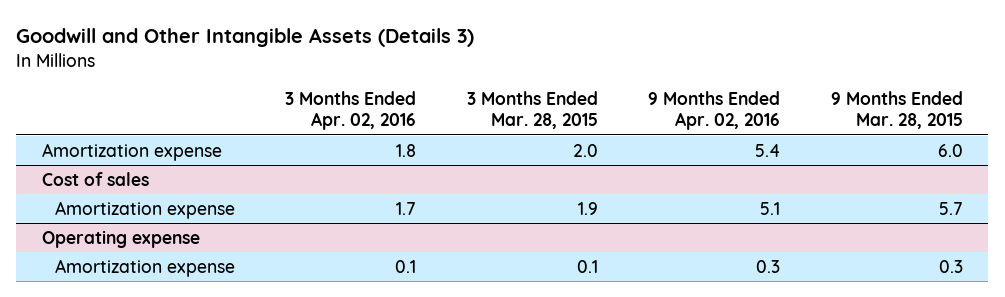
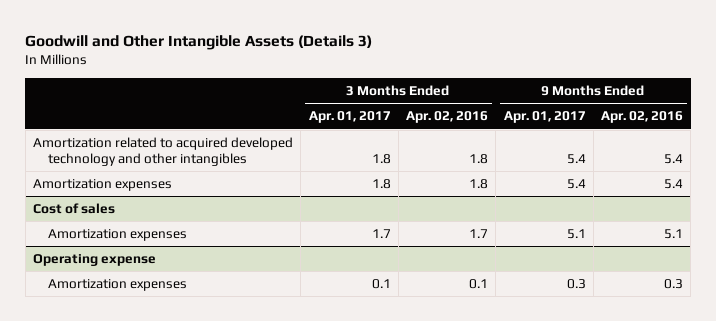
[466,90,598,130] 3 Months Ended Mar. 28, 2015 -> none
[831,90,964,130] 9 Months Ended Mar. 28, 2015 -> none
none -> [308,111,391,124] Apr. 01, 2017
none -> [503,111,586,124] Apr. 01, 2017
none -> [33,137,294,166] Amortization related to acquired developed technology and other intangibles
[41,142,222,161] Amortization expense -> [33,179,173,192] Amortization expenses
[54,200,235,219] Amortization expense -> [47,229,187,242] Amortization expenses
[54,258,235,277] Amortization expense -> [47,279,187,292] Amortization expenses

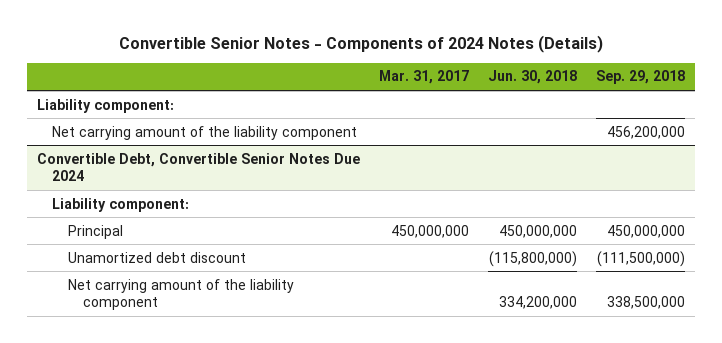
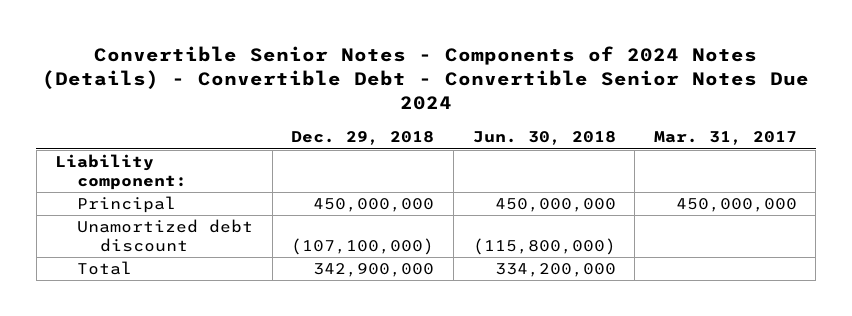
[118,34,603,53] Convertible Senior Notes - Components of 2024 Notes (Details) -> [41,45,809,111] Convertible Senior Notes - Components of 2024 Notes (Details) - Convertible Debt - Convertible Senior Notes Due 2024
[596,70,686,85] Sep. 29, 2018 -> none
none -> [291,131,435,146] Dec. 29, 2018
[52,125,358,140] Net carrying amount of the liability component -> none
[36,152,360,182] Convertible Debt, Convertible Senior Notes Due 2024 -> none
[52,197,190,212] Liability component: -> none
[67,278,294,311] Net carrying amount of the liability component -> [77,261,133,276] Total

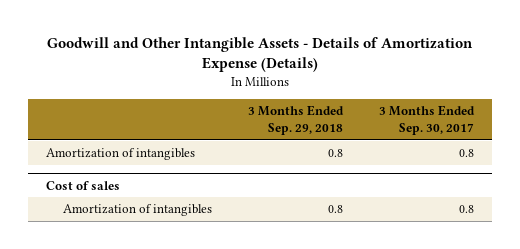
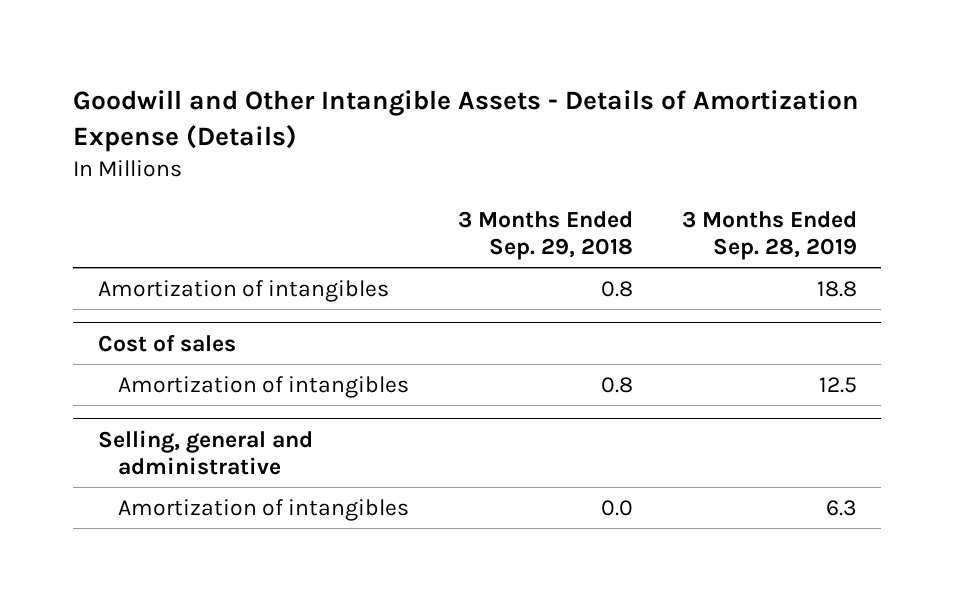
[378,105,475,136] 3 Months Ended Sep. 30, 2017 -> none
none -> [682,210,858,260] 3 Months Ended Sep. 28, 2019
none -> [97,429,313,476] Selling, general and administrative
none -> [118,498,410,521] Amortization of intangibles

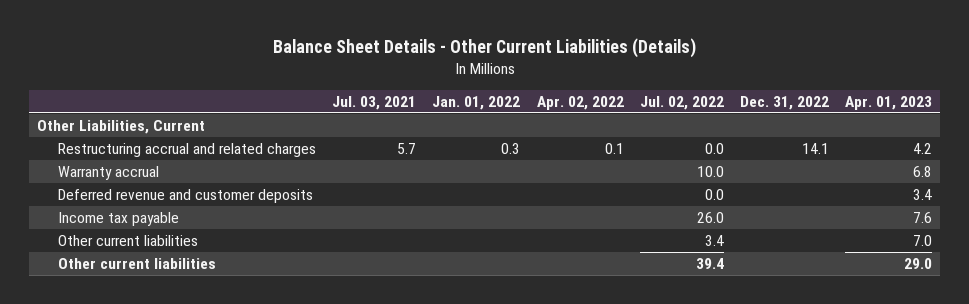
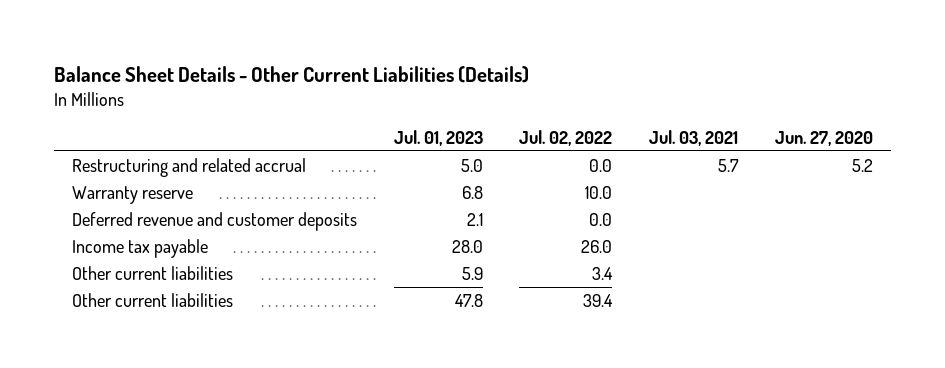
[432,95,521,110] Jan. 01, 2022 -> none
[536,95,624,110] Apr. 02, 2022 -> none
[739,95,829,110] Dec. 31, 2022 -> none
[844,95,932,110] Apr. 01, 2023 -> none
none -> [393,129,483,146] Jul. 01, 2023
none -> [774,130,873,146] Jun. 27, 2020
[37,120,206,135] Other Liabilities, Current -> none
[58,143,317,158] Restructuring accrual and related charges -> [72,158,307,178] Restructuring and related accrual
[58,166,160,181] Warranty accrual -> [72,186,194,205] Warranty reserve

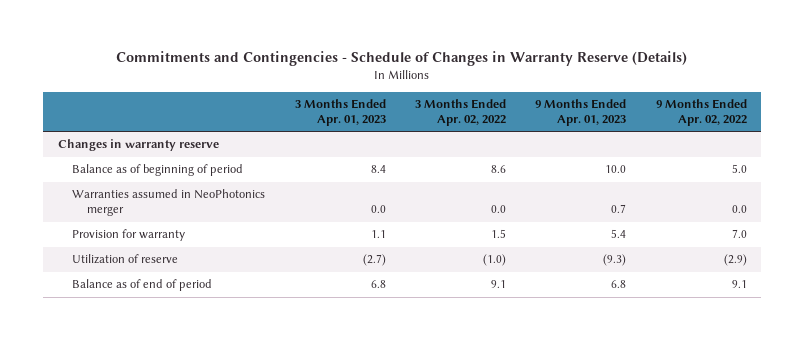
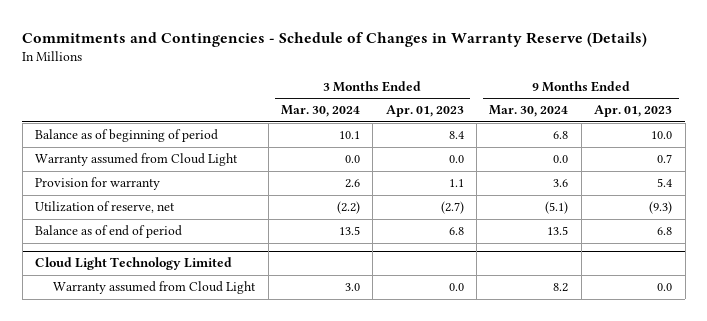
[415,98,507,126] 3 Months Ended Apr. 02, 2022 -> none
[655,98,747,126] 9 Months Ended Apr. 02, 2022 -> none
none -> [281,105,361,118] Mar. 30, 2024
none -> [489,105,569,118] Mar. 30, 2024
[57,139,219,152] Changes in warranty reserve -> none
[72,189,266,217] Warranties assumed in NeoPhotonics merger -> [35,153,239,167] Warranty assumed from Cloud Light
[72,254,179,265] Utilization of reserve -> [35,201,176,214] Utilization of reserve, net
none -> [35,257,233,271] Cloud Light Technology Limited
none -> [53,281,257,295] Warranty assumed from Cloud Light

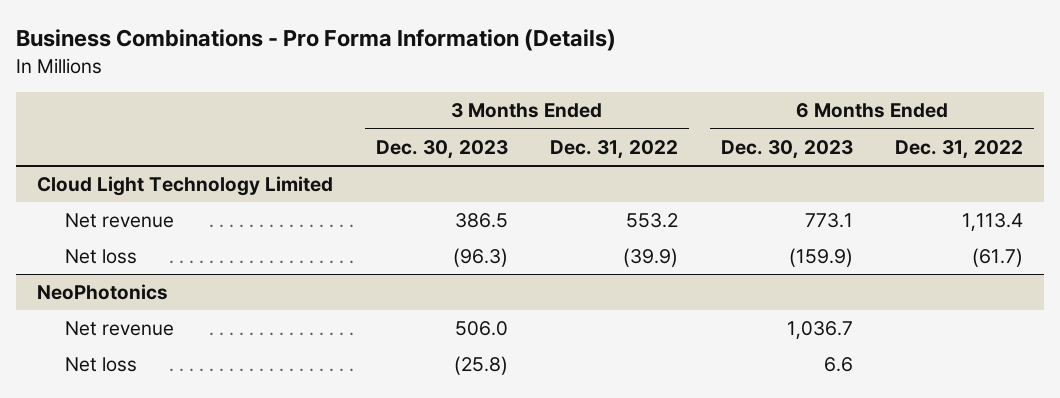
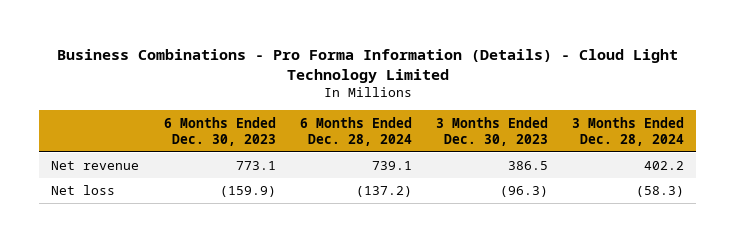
[16,29,617,52] Business Combinations - Pro Forma Information (Details) -> [56,48,678,83] Business Combinations - Pro Forma Information (Details) - Cloud Light Technology Limited
[550,139,679,159] Dec. 31, 2022 -> none
[894,139,1023,159] Dec. 31, 2022 -> none
none -> [299,116,412,146] 6 Months Ended Dec. 28, 2024
none -> [571,116,684,146] 3 Months Ended Dec. 28, 2024
[37,176,334,197] Cloud Light Technology Limited -> none
[37,284,169,301] NeoPhotonics -> none
[64,321,174,337] Net revenue -> none
[64,357,137,373] Net loss -> none

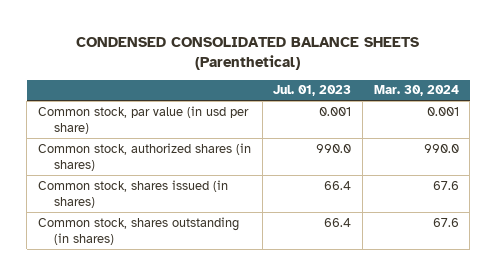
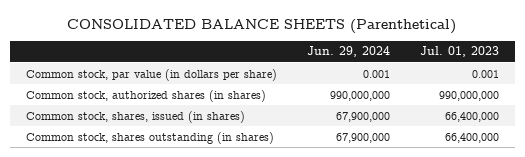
[76,36,420,71] CONDENSED CONSOLIDATED BALANCE SHEETS (Parenthetical) -> [67,18,457,34] CONSOLIDATED BALANCE SHEETS (Parenthetical)
[373,85,459,97] Mar. 30, 2024 -> none
none -> [306,46,390,58] Jun. 29, 2024
[38,105,250,134] Common stock, par value (in usd per share) -> [25,68,277,81] Common stock, par value (in dollars per share)
[316,143,352,153] 990.0 -> [439,90,500,101] 990,000,000
[38,179,229,208] Common stock, shares issued (in shares) -> [25,110,245,123] Common stock, shares, issued (in shares)
[324,180,352,190] 66.4 -> [445,111,500,122] 66,400,000
[324,217,352,227] 66.4 -> [445,132,500,143] 66,400,000

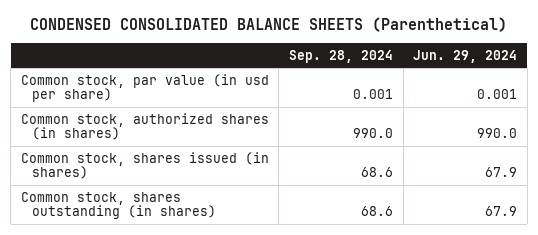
[67,18,457,34] CONSOLIDATED BALANCE SHEETS (Parenthetical) -> [29,17,507,33] CONDENSED CONSOLIDATED BALANCE SHEETS (Parenthetical)
[420,46,500,58] Jul. 01, 2023 -> none
none -> [288,49,393,63] Sep. 28, 2024
[25,68,277,81] Common stock, par value (in dollars per share) -> [20,73,269,103] Common stock, par value (in usd per share)
[329,90,390,101] 990,000,000 -> [477,128,518,139] 990.0
[25,110,245,123] Common stock, shares, issued (in shares) -> [20,151,269,180] Common stock, shares issued (in shares)
[335,111,390,122] 67,900,000 -> [485,167,518,178] 67.9
[335,132,390,143] 67,900,000 -> [485,206,518,217] 67.9

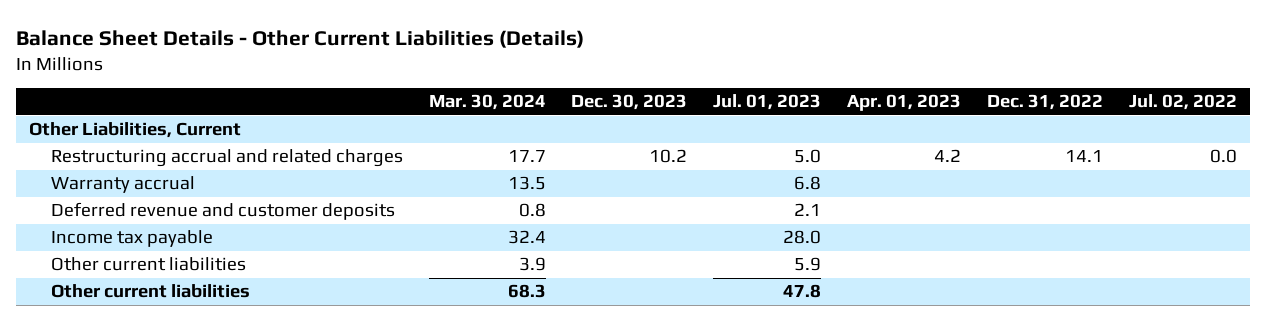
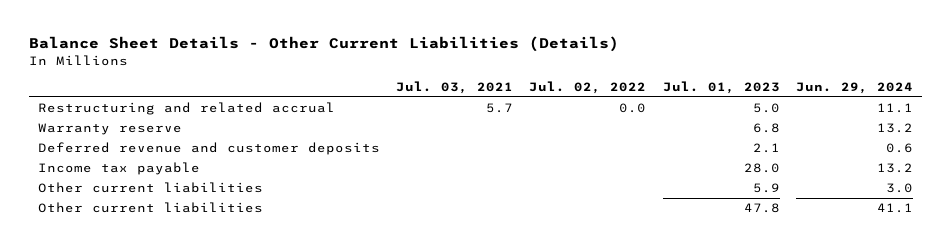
[428,94,546,111] Mar. 30, 2024 -> none
[571,94,688,111] Dec. 30, 2023 -> none
[847,94,962,112] Apr. 01, 2023 -> none
[986,94,1103,111] Dec. 31, 2022 -> none
none -> [395,81,513,95] Jul. 03, 2021
none -> [796,82,914,95] Jun. 29, 2024
[29,122,242,139] Other Liabilities, Current -> none
[50,149,403,168] Restructuring accrual and related charges -> [37,102,335,116] Restructuring and related accrual
[50,176,195,194] Warranty accrual -> [37,123,182,136] Warranty reserve

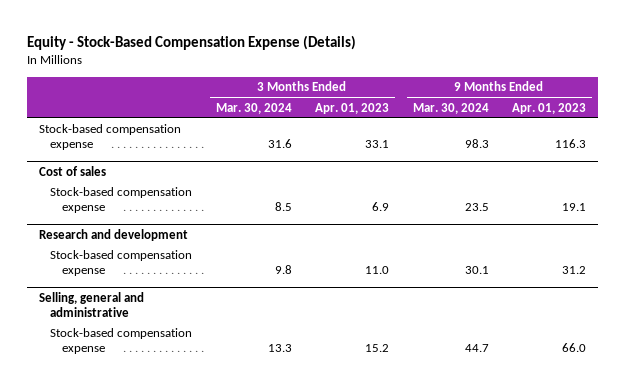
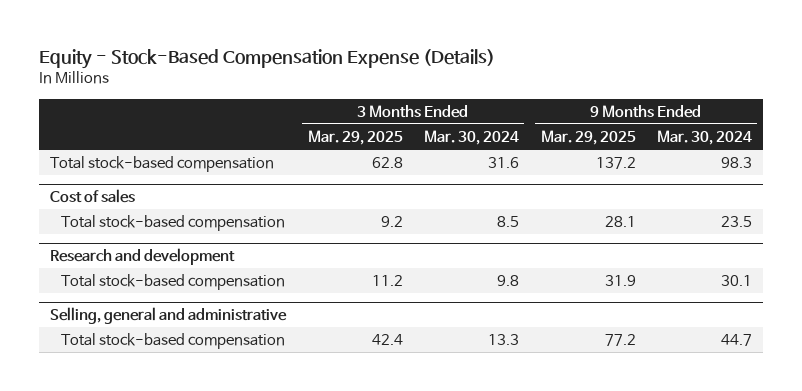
[315,102,390,114] Apr. 01, 2023 -> none
[512,102,587,114] Apr. 01, 2023 -> none
none -> [307,129,403,145] Mar. 29, 2025
none -> [540,129,636,145] Mar. 29, 2025
[38,124,181,151] Stock-based compensation expense -> [50,156,275,173] Total stock-based compensation
[50,187,193,214] Stock-based compensation expense -> [61,215,286,232] Total stock-based compensation
[50,250,193,277] Stock-based compensation expense -> [61,274,286,291] Total stock-based compensation
[50,328,193,355] Stock-based compensation expense -> [61,333,286,350] Total stock-based compensation

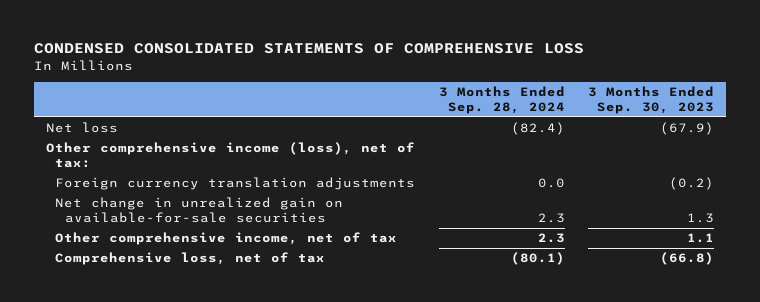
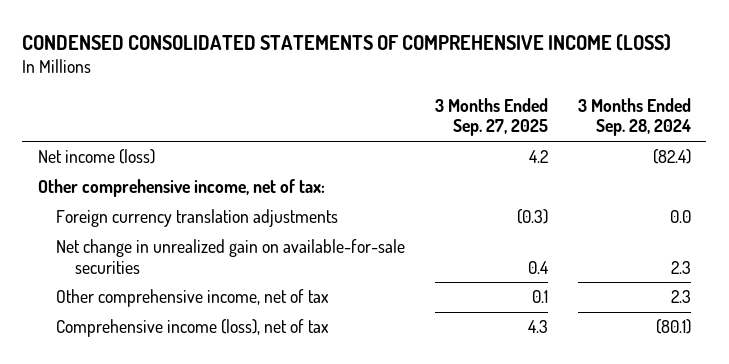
[34,43,585,55] CONDENSED CONSOLIDATED STATEMENTS OF COMPREHENSIVE LOSS -> [22,33,672,51] CONDENSED CONSOLIDATED STATEMENTS OF COMPREHENSIVE INCOME (LOSS)
[588,85,715,115] 3 Months Ended Sep. 30, 2023 -> none
none -> [435,98,549,137] 3 Months Ended Sep. 27, 2025
[46,122,119,134] Net loss -> [37,149,155,165] Net income (loss)
[46,142,416,169] Other comprehensive income (loss), net of tax: -> [37,179,325,198] Other comprehensive income, net of tax:
[55,252,326,266] Comprehensive loss, net of tax -> [56,319,330,338] Comprehensive income (loss), net of tax

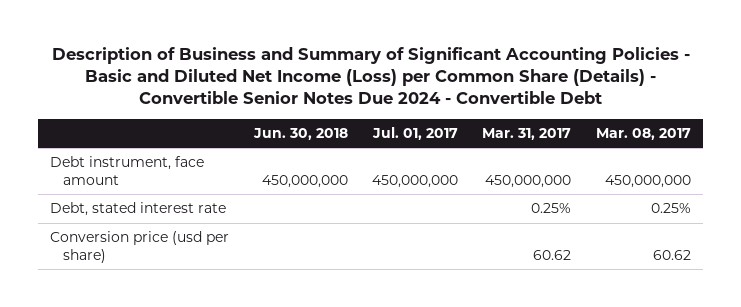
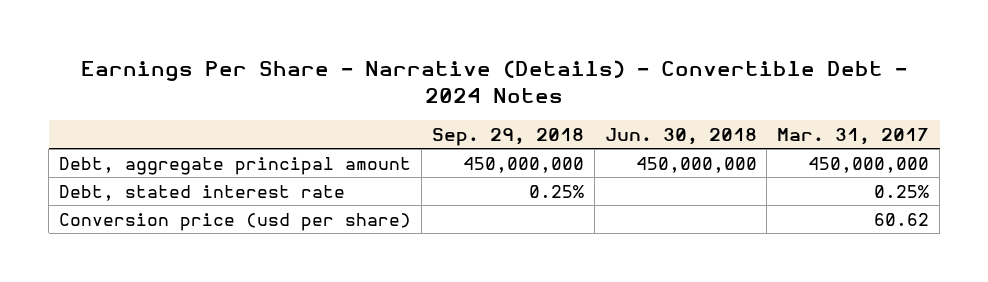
[51,47,690,105] Description of Business and Summary of Significant Accounting Policies - Basic and Diluted Net Income (Loss) per Common Share (Details) - Convertible Senior Notes Due 2024 - Convertible Debt -> [81,59,908,103] Earnings Per Share - Narrative (Details) - Convertible Debt - 2024 Notes
[372,126,459,140] Jul. 01, 2017 -> none
[595,127,691,140] Mar. 08, 2017 -> none
none -> [431,127,584,146] Sep. 29, 2018
[50,156,205,185] Debt instrument, face amount -> [58,156,411,175] Debt, aggregate principal amount

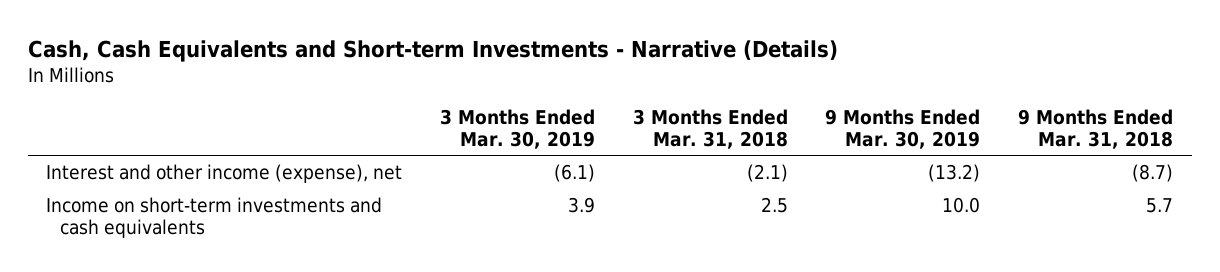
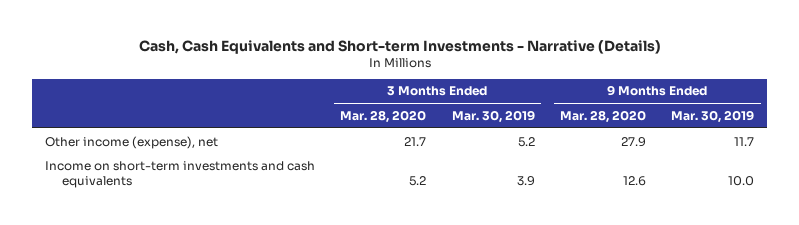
[632,108,788,149] 3 Months Ended Mar. 31, 2018 -> none
[1018,108,1174,149] 9 Months Ended Mar. 31, 2018 -> none
none -> [340,109,427,123] Mar. 28, 2020
none -> [560,109,647,123] Mar. 28, 2020
[46,164,403,184] Interest and other income (expense), net -> [44,135,218,149] Other income (expense), net
[554,164,596,183] (6.1) -> [517,136,535,147] 5.2
[928,164,981,183] (13.2) -> [734,136,755,146] 11.7

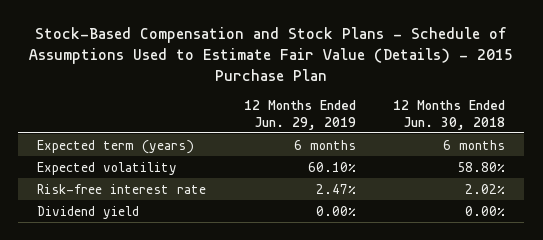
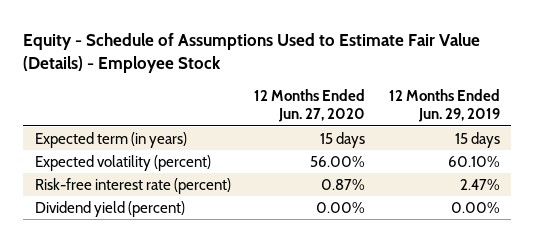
[29,27,514,82] Stock-Based Compensation and Stock Plans - Schedule of Assumptions Used to Estimate Fair Value (Details) - 2015 Purchase Plan -> [22,32,480,73] Equity - Schedule of Assumptions Used to Estimate Fair Value (Details) - Employee Stock
[393,100,506,130] 12 Months Ended Jun. 30, 2018 -> none
none -> [254,88,366,123] 12 Months Ended Jun. 27, 2020
[37,139,195,154] Expected term (years) -> [34,131,187,148] Expected term (in years)
[293,139,356,150] 6 months -> [454,131,500,148] 15 days
[37,161,178,175] Expected volatility -> [34,154,211,171] Expected volatility (percent)
[37,183,207,194] Risk-free interest rate -> [34,177,231,194] Risk-free interest rate (percent)
[37,205,140,219] Dividend yield -> [34,200,185,217] Dividend yield (percent)

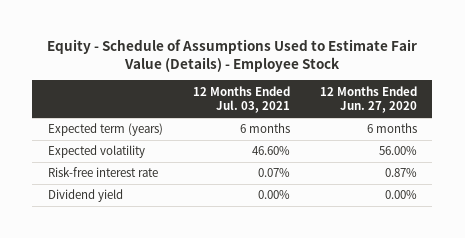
[388,88,500,123] 12 Months Ended Jun. 29, 2019 -> none
none -> [192,85,290,114] 12 Months Ended Jul. 03, 2021
[34,131,187,148] Expected term (in years) -> [47,123,163,137] Expected term (years)
[320,131,366,148] 15 days -> [367,123,418,134] 6 months
[34,154,211,171] Expected volatility (percent) -> [47,145,145,159] Expected volatility
[34,177,231,194] Risk-free interest rate (percent) -> [47,167,158,178] Risk-free interest rate
[34,200,185,217] Dividend yield (percent) -> [47,189,123,203] Dividend yield

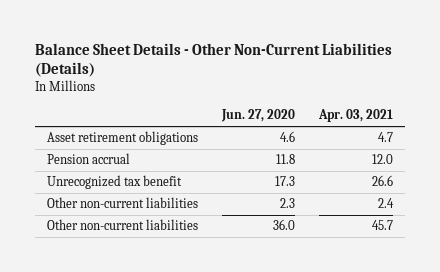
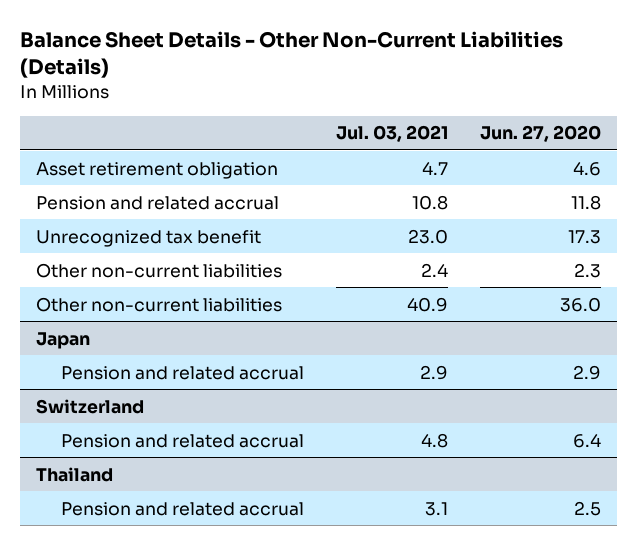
[318,109,394,123] Apr. 03, 2021 -> none
none -> [335,125,448,143] Jul. 03, 2021
[47,131,199,146] Asset retirement obligations -> [35,161,278,179] Asset retirement obligation
[47,153,131,165] Pension accrual -> [35,195,279,210] Pension and related accrual
none -> [35,331,90,349] Japan
none -> [60,365,304,380] Pension and related accrual
none -> [35,398,144,414] Switzerland
none -> [60,433,304,448] Pension and related accrual
none -> [35,466,113,482] Thailand
none -> [60,501,304,516] Pension and related accrual

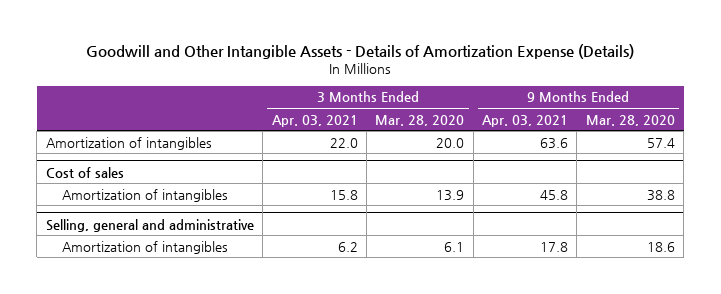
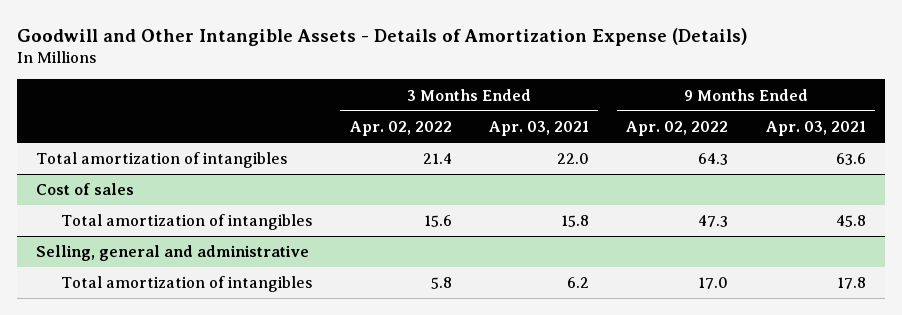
[375,114,465,126] Mar. 28, 2020 -> none
[585,114,675,126] Mar. 28, 2020 -> none
none -> [349,120,452,136] Apr. 02, 2022
none -> [626,120,729,136] Apr. 02, 2022
[45,136,212,150] Amortization of intangibles -> [36,152,288,169] Total amortization of intangibles
[61,188,228,202] Amortization of intangibles -> [61,214,313,231] Total amortization of intangibles
[61,240,228,254] Amortization of intangibles -> [61,276,313,293] Total amortization of intangibles

